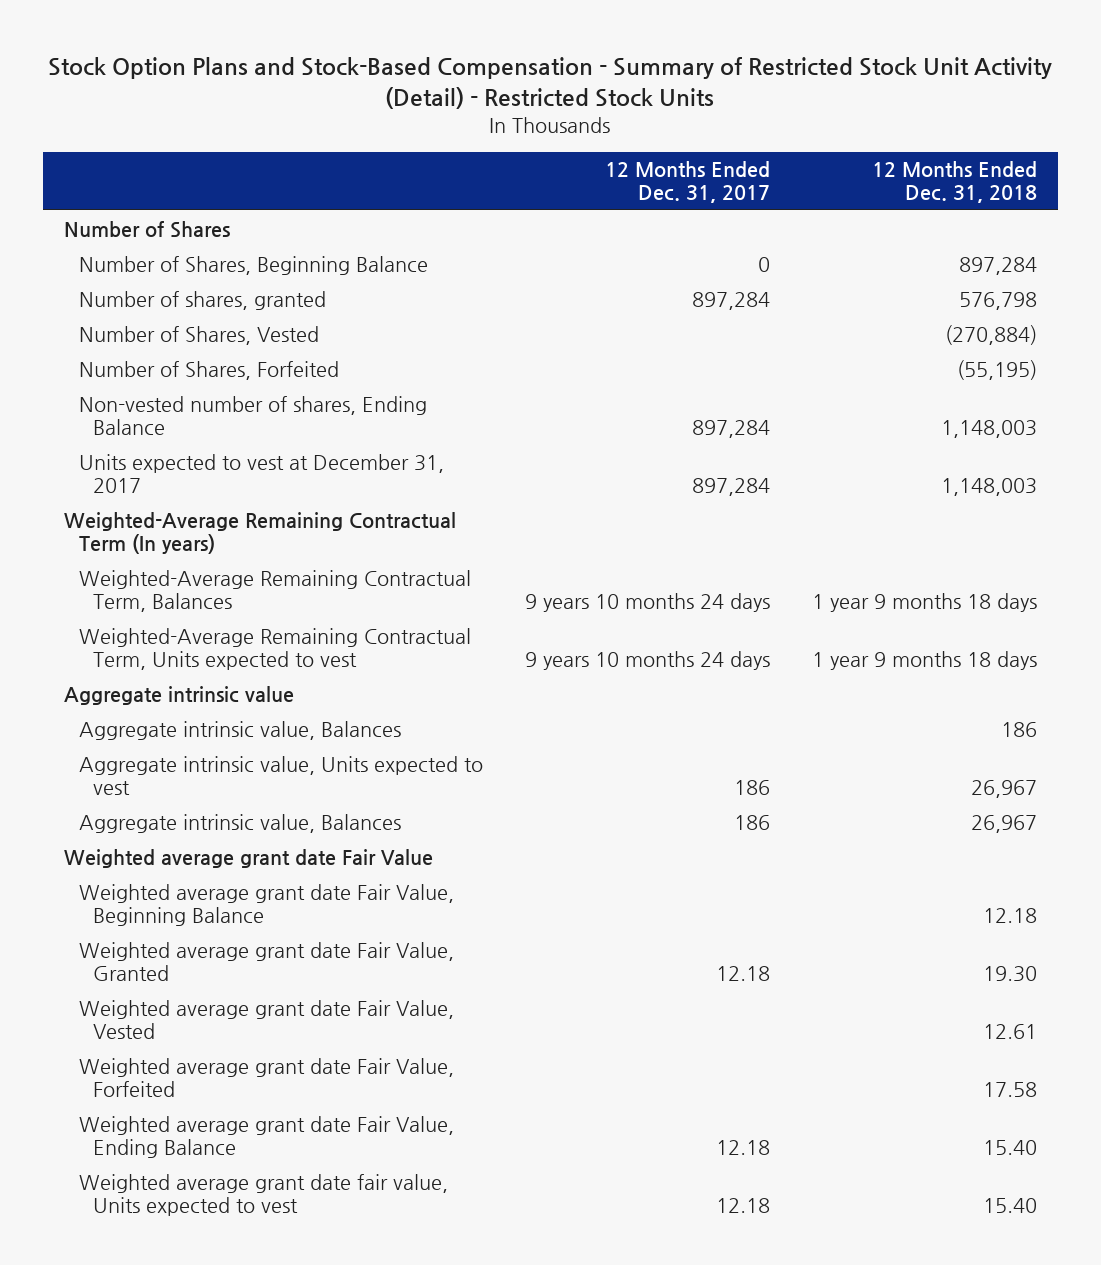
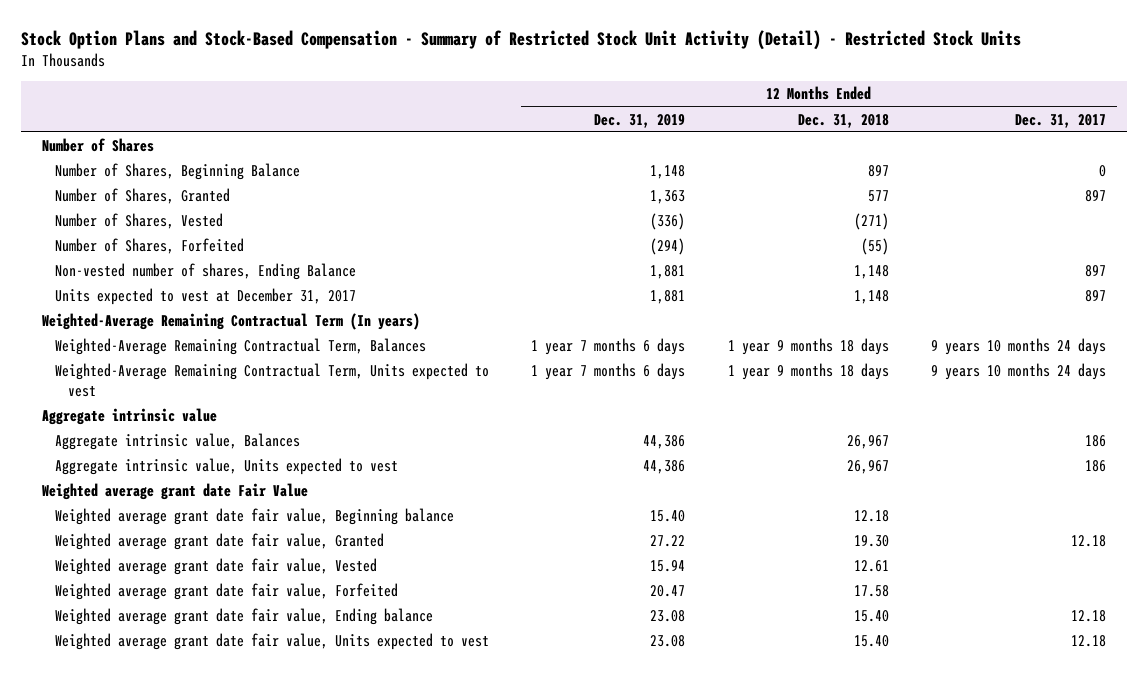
none -> [594,113,686,128] Dec. 31, 2019
[958,256,1037,275] 897,284 -> [867,164,889,177] 897
[78,290,326,310] Number of shares, granted -> [54,187,230,204] Number of Shares, Granted
[691,291,770,310] 897,284 -> [1085,189,1107,202] 897
[958,291,1037,310] 576,798 -> [867,189,889,202] 577
[944,324,1037,345] (270,884) -> [853,212,889,230] (271)
[956,359,1037,380] (55,195) -> [860,237,889,255] (55)
[691,419,770,438] 897,284 -> [1085,264,1107,277] 897
[940,419,1037,438] 1,148,003 -> [853,264,889,279] 1,148
[691,477,770,496] 897,284 -> [1085,289,1107,302] 897
[940,477,1037,496] 1,148,003 -> [853,289,889,304] 1,148
[78,720,401,740] Aggregate intrinsic value, Balances -> none
[78,755,483,795] Aggregate intrinsic value, Units expected to vest -> [54,457,398,475] Aggregate intrinsic value, Units expected to vest
[78,883,454,926] Weighted average grant date Fair Value, Beginning Balance -> [54,507,454,525] Weighted average grant date fair value, Beginning balance
[78,941,454,981] Weighted average grant date Fair Value, Granted -> [54,532,384,550] Weighted average grant date fair value, Granted
[78,999,454,1039] Weighted average grant date Fair Value, Vested -> [54,557,377,575] Weighted average grant date fair value, Vested
[78,1057,454,1097] Weighted average grant date Fair Value, Forfeited -> [54,582,398,600] Weighted average grant date fair value, Forfeited
[78,1115,454,1158] Weighted average grant date Fair Value, Ending Balance -> [54,607,433,625] Weighted average grant date fair value, Ending balance

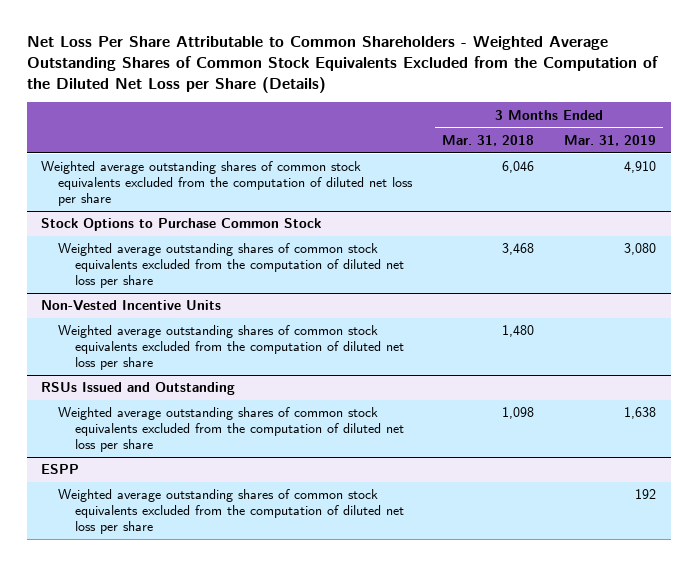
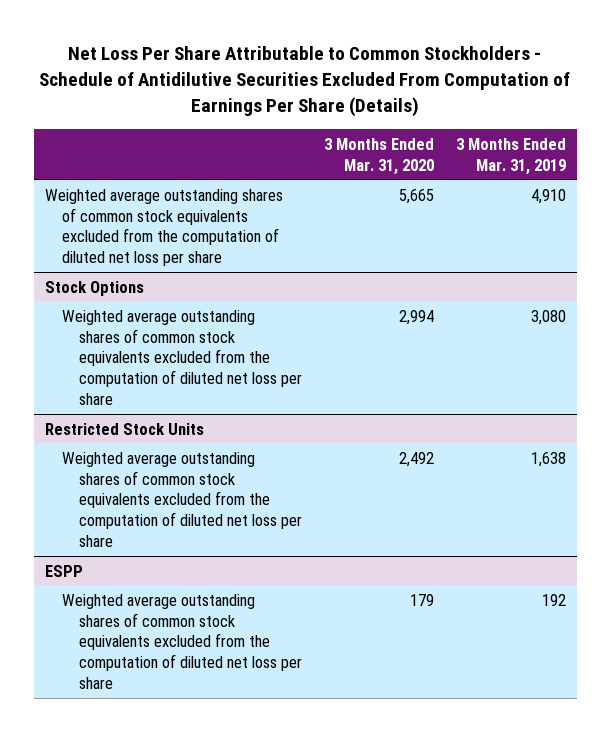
[26,36,659,93] Net Loss Per Share Attributable to Common Shareholders - Weighted Average Outstanding Shares of Common Stock Equivalents Excluded from the Computation of the Diluted Net Loss per Share (Details) -> [39,46,571,118] Net Loss Per Share Attributable to Common Stockholders - Schedule of Antidilutive Securities Excluded From Computation of Earnings Per Share (Details)
[442,134,535,146] Mar. 31, 2018 -> none
none -> [323,137,434,175] 3 Months Ended Mar. 31, 2020
[41,218,322,232] Stock Options to Purchase Common Stock -> [45,280,145,296] Stock Options
[41,300,222,312] Non-Vested Incentive Units -> none
[58,325,405,370] Weighted average outstanding shares of common stock equivalents excluded from the computation of diluted net loss per share -> none
[41,382,236,396] RSUs Issued and Outstanding -> [45,422,205,435] Restricted Stock Units

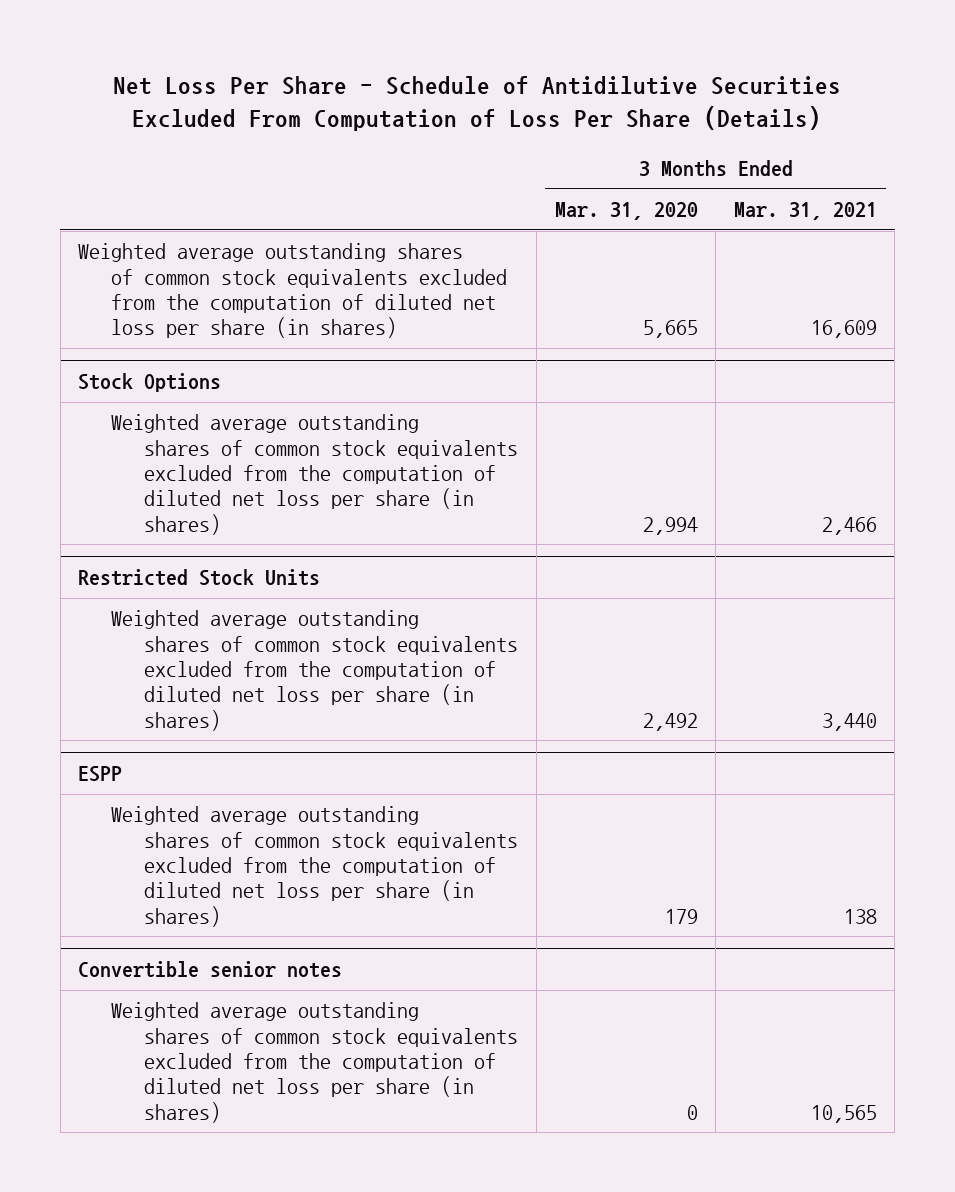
[39,46,571,118] Net Loss Per Share Attributable to Common Stockholders - Schedule of Antidilutive Securities Excluded From Computation of Earnings Per Share (Details) -> [113,76,842,132] Net Loss Per Share - Schedule of Antidilutive Securities Excluded From Computation of Loss Per Share (Details)
[455,137,566,175] 3 Months Ended Mar. 31, 2019 -> none
none -> [733,201,877,220] Mar. 31, 2021
[45,188,284,267] Weighted average outstanding shares of common stock equivalents excluded from the computation of diluted net loss per share -> [78,243,508,339] Weighted average outstanding shares of common stock equivalents excluded from the computation of diluted net loss per share (in shares)
[62,309,302,406] Weighted average outstanding shares of common stock equivalents excluded from the computation of diluted net loss per share -> [111,414,519,535] Weighted average outstanding shares of common stock equivalents excluded from the computation of diluted net loss per share (in shares)
[62,451,302,548] Weighted average outstanding shares of common stock equivalents excluded from the computation of diluted net loss per share -> [111,610,519,731] Weighted average outstanding shares of common stock equivalents excluded from the computation of diluted net loss per share (in shares)
[62,593,302,690] Weighted average outstanding shares of common stock equivalents excluded from the computation of diluted net loss per share -> [111,806,519,927] Weighted average outstanding shares of common stock equivalents excluded from the computation of diluted net loss per share (in shares)
none -> [78,960,343,978] Convertible senior notes
none -> [111,1002,519,1123] Weighted average outstanding shares of common stock equivalents excluded from the computation of diluted net loss per share (in shares)

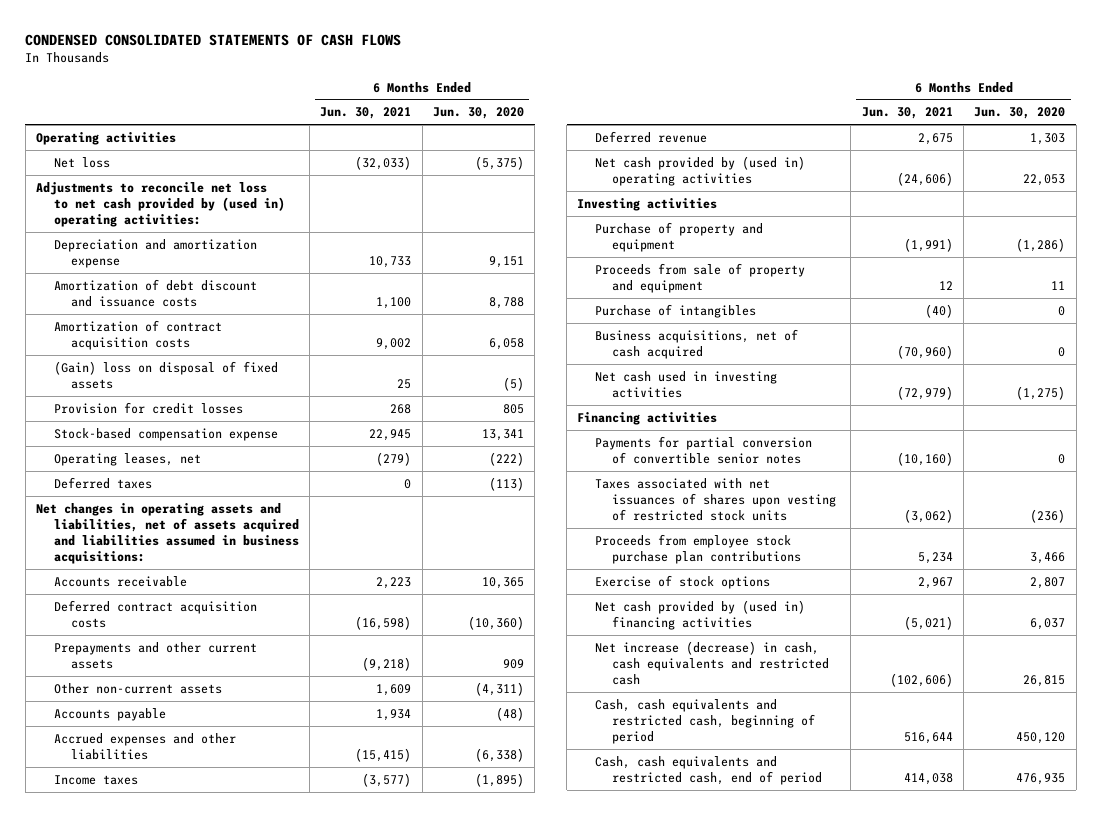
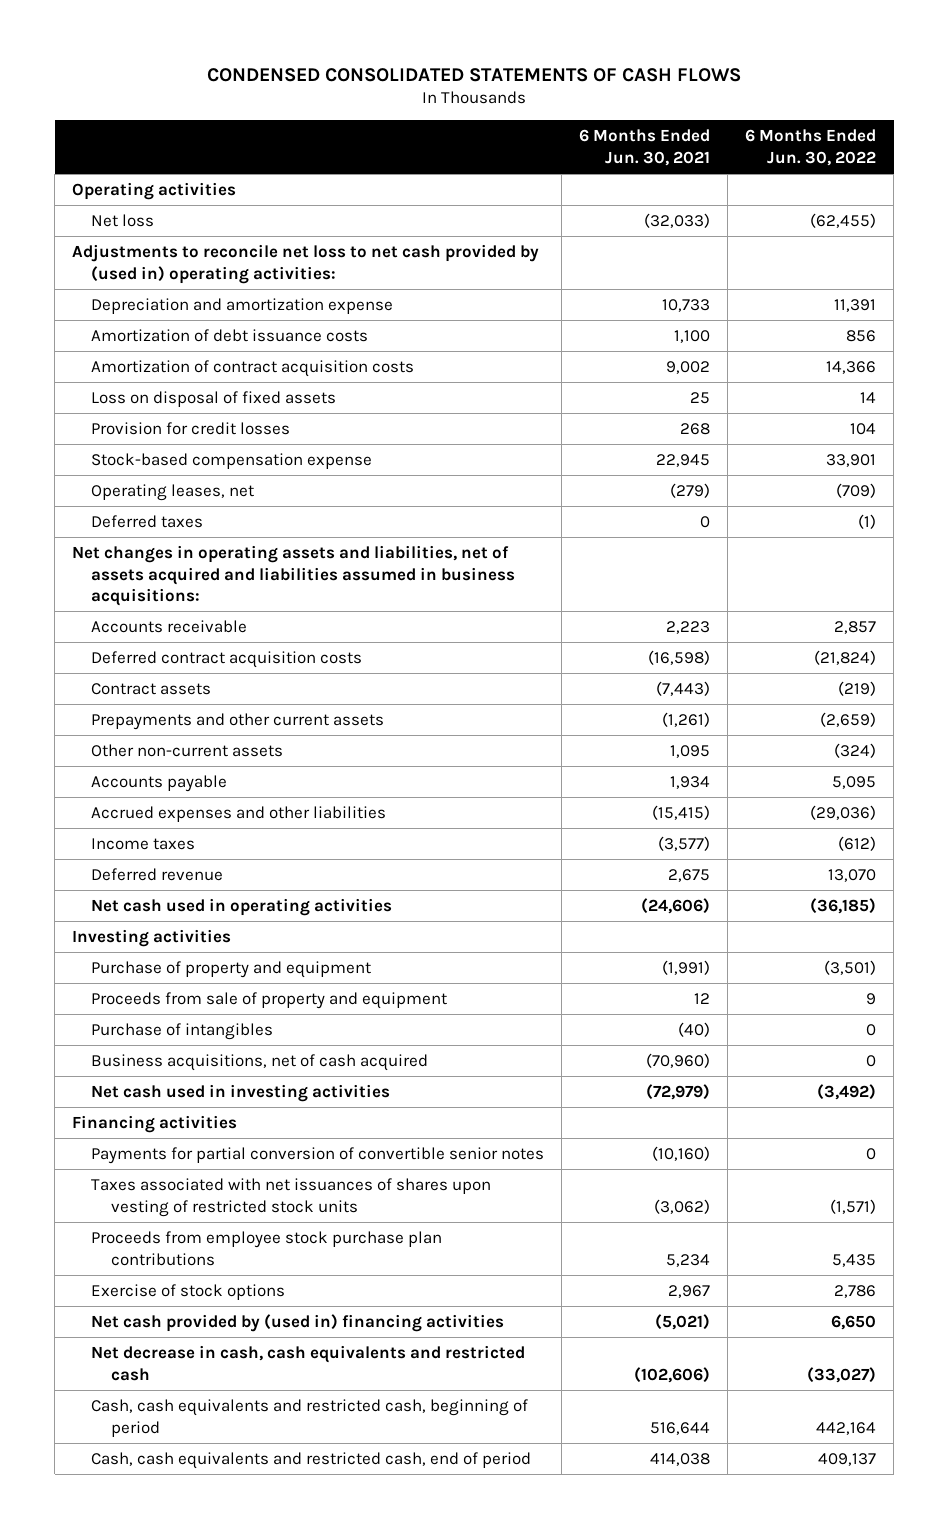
[432,107,524,120] Jun. 30, 2020 -> none
none -> [745,129,877,166] 6 Months Ended Jun. 30, 2022
[53,278,257,307] Amortization of debt discount and issuance costs -> [91,328,369,342] Amortization of debt issuance costs
[53,360,278,389] (Gain) loss on disposal of fixed assets -> [91,390,337,407] Loss on disposal of fixed assets
none -> [91,682,212,695] Contract assets
[362,656,412,671] (9,218) -> [662,711,711,727] (1,261)
[376,683,412,696] 1,609 -> [670,744,711,758] 1,095
[594,155,805,186] Net cash provided by (used in) operating activities -> [91,897,393,916] Net cash used in operating activities
[594,640,830,686] Net increase (decrease) in cash, cash equivalents and restricted cash -> [91,1344,526,1381] Net decrease in cash, cash equivalents and restricted cash

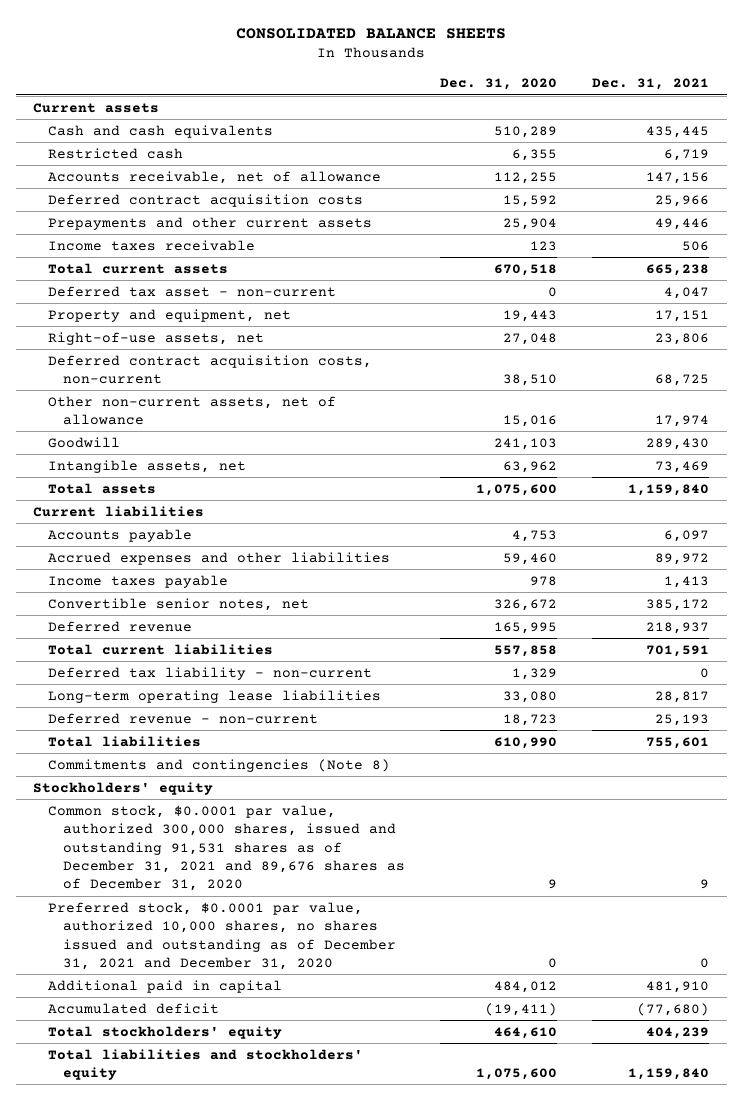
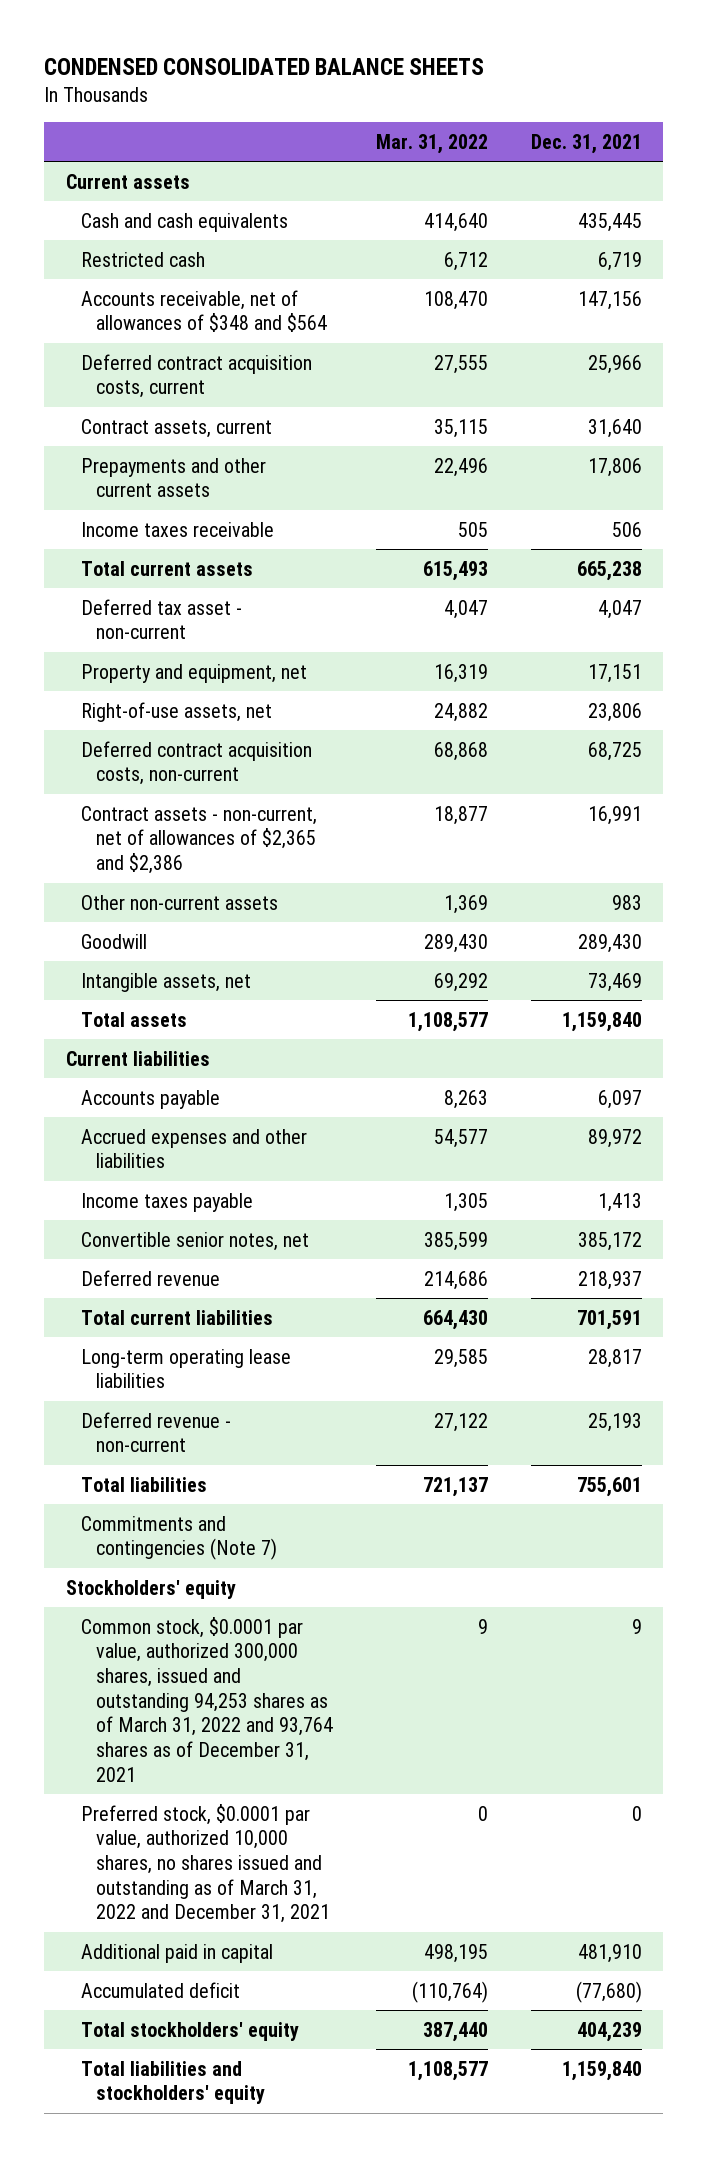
[236,28,507,40] CONSOLIDATED BALANCE SHEETS -> [44,58,485,76] CONDENSED CONSOLIDATED BALANCE SHEETS
[439,78,557,91] Dec. 31, 2020 -> none
none -> [375,133,488,154] Mar. 31, 2022
[47,170,381,184] Accounts receivable, net of allowance -> [80,289,327,333] Accounts receivable, net of allowances of $348 and $564
[47,193,363,207] Deferred contract acquisition costs -> [80,353,312,399] Deferred contract acquisition costs, current
none -> [80,418,272,438] Contract assets, current
[654,217,709,230] 49,446 -> [587,457,642,477] 17,806
none -> [80,805,317,875] Contract assets - non-current, net of allowances of $2,365 and $2,386
[47,395,336,426] Other non-current assets, net of allowance -> [80,894,278,910] Other non-current assets
[654,415,709,428] 17,974 -> [611,894,642,910] 983
[47,666,372,680] Deferred tax liability - non-current -> none
[47,758,390,772] Commitments and contingencies (Note 8) -> [80,1515,277,1561] Commitments and contingencies (Note 7)
[47,804,405,892] Common stock, $0.0001 par value, authorized 300,000 shares, issued and outstanding 91,531 shares as of December 31, 2021 and 89,676 shares as of December 31, 2020 -> [80,1616,333,1782] Common stock, $0.0001 par value, authorized 300,000 shares, issued and outstanding 94,253 shares as of March 31, 2022 and 93,764 shares as of December 31, 2021
[47,901,396,971] Preferred stock, $0.0001 par value, authorized 10,000 shares, no shares issued and outstanding as of December 31, 2021 and December 31, 2020 -> [80,1803,330,1924] Preferred stock, $0.0001 par value, authorized 10,000 shares, no shares issued and outstanding as of March 31, 2022 and December 31, 2021

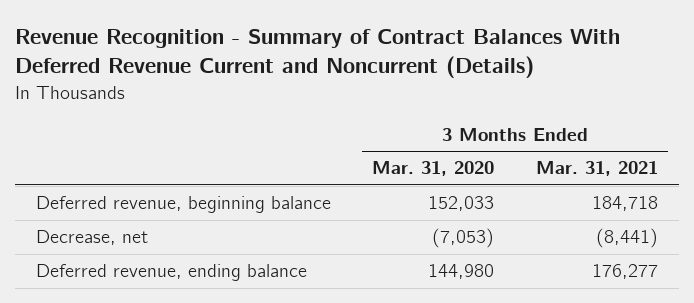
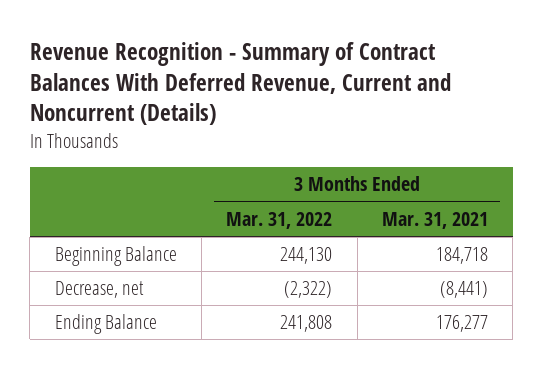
[15,29,621,79] Revenue Recognition - Summary of Contract Balances With Deferred Revenue Current and Noncurrent (Details) -> [29,42,451,126] Revenue Recognition - Summary of Contract Balances With Deferred Revenue, Current and Noncurrent (Details)
[372,161,495,177] Mar. 31, 2020 -> none
none -> [226,211,333,229] Mar. 31, 2022
[35,196,331,214] Deferred revenue, beginning balance -> [54,246,177,267] Beginning Balance
[35,264,307,282] Deferred revenue, ending balance -> [54,314,157,335] Ending Balance

